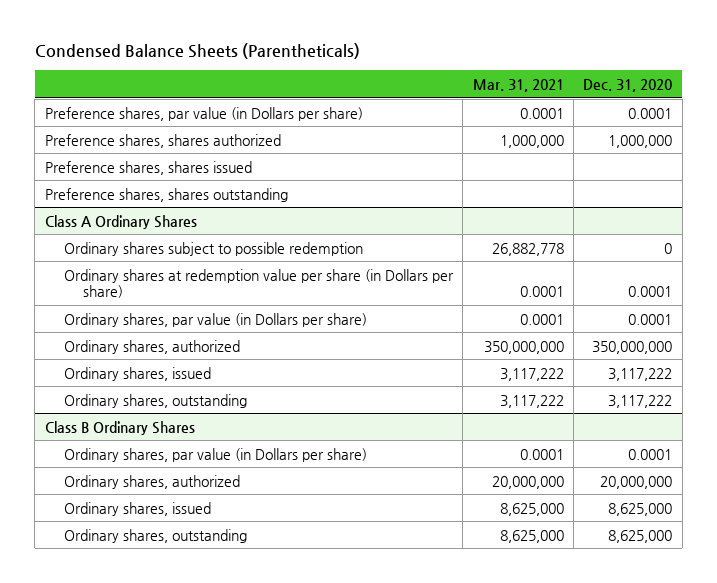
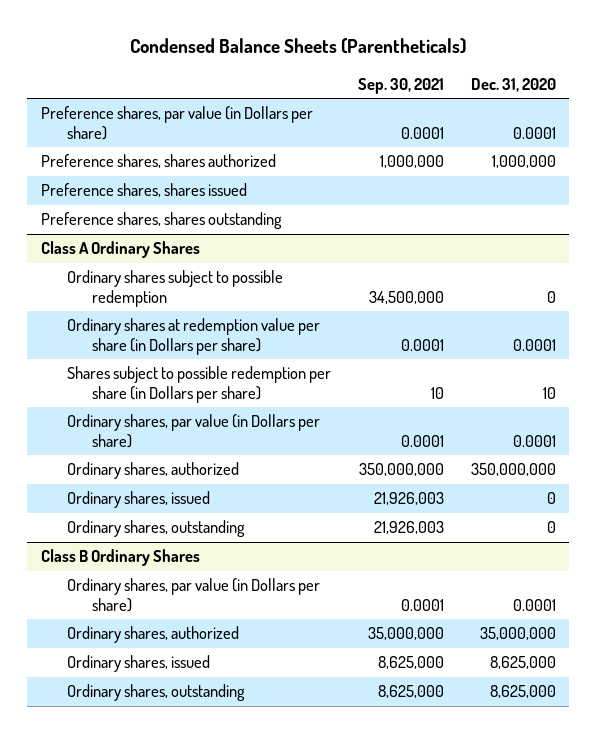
[472,78,564,92] Mar. 31, 2021 -> none
none -> [357,77,444,94] Sep. 30, 2021
none -> [66,366,331,404] Shares subject to possible redemption per share (in Dollars per share)
[608,367,673,381] 3,117,222 -> [546,492,556,505] 0
[608,394,673,408] 3,117,222 -> [546,521,556,534] 0
[600,475,673,489] 20,000,000 -> [479,627,556,641] 35,000,000

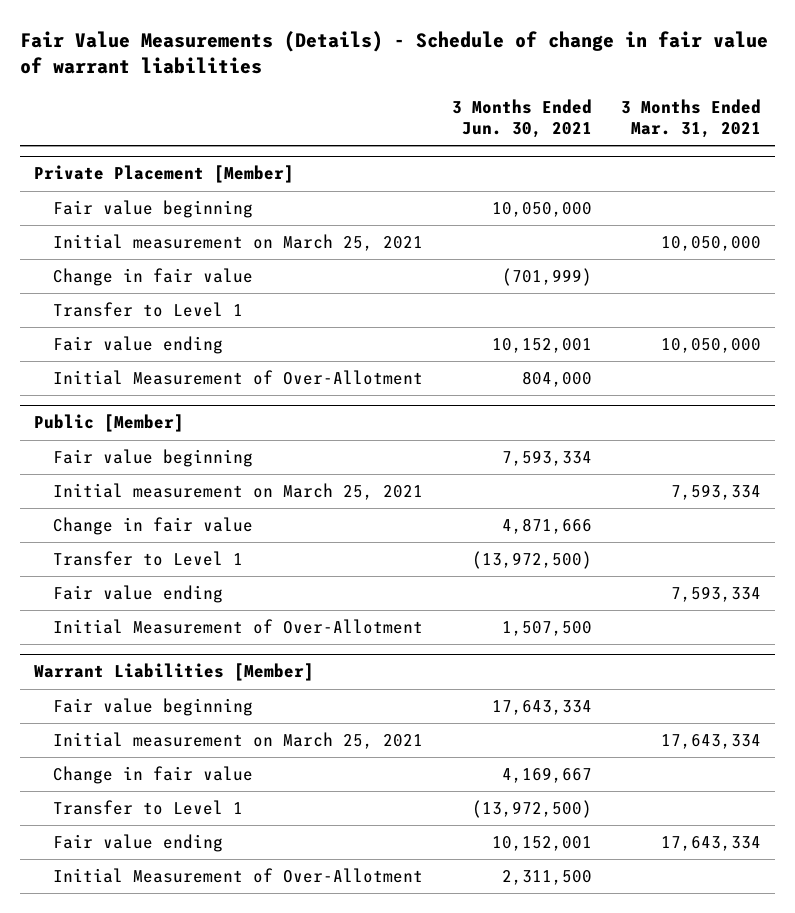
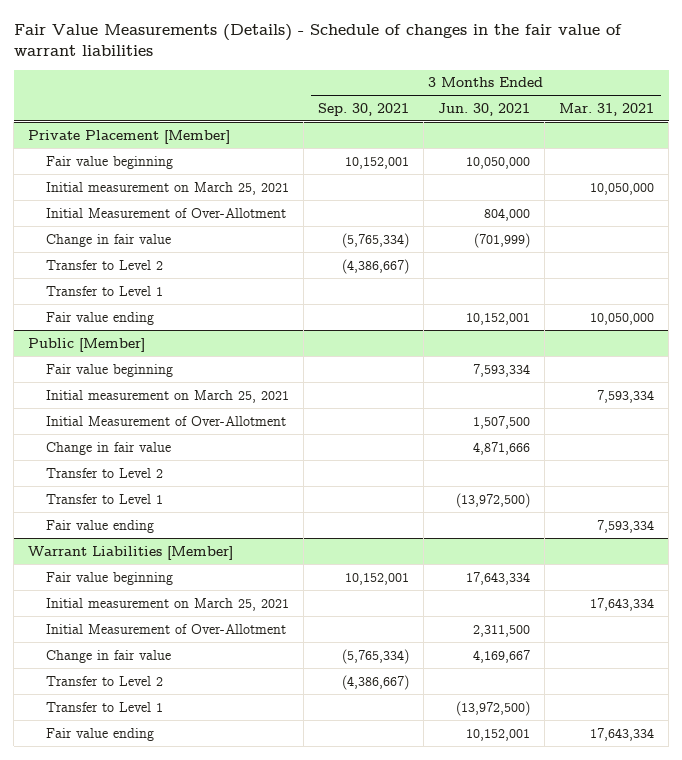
[20,30,769,75] Fair Value Measurements (Details) - Schedule of change in fair value of warrant liabilities -> [13,23,622,56] Fair Value Measurements (Details) - Schedule of changes in the fair value of warrant liabilities
none -> [317,102,409,116] Sep. 30, 2021
[53,370,424,386] Initial Measurement of Over-Allotment -> [45,207,286,218] Initial Measurement of Over-Allotment
none -> [45,259,163,270] Transfer to Level 2
[53,619,424,635] Initial Measurement of Over-Allotment -> [45,415,286,426] Initial Measurement of Over-Allotment
none -> [45,467,163,478] Transfer to Level 2
[53,868,424,884] Initial Measurement of Over-Allotment -> [45,623,286,634] Initial Measurement of Over-Allotment
none -> [45,675,163,686] Transfer to Level 2

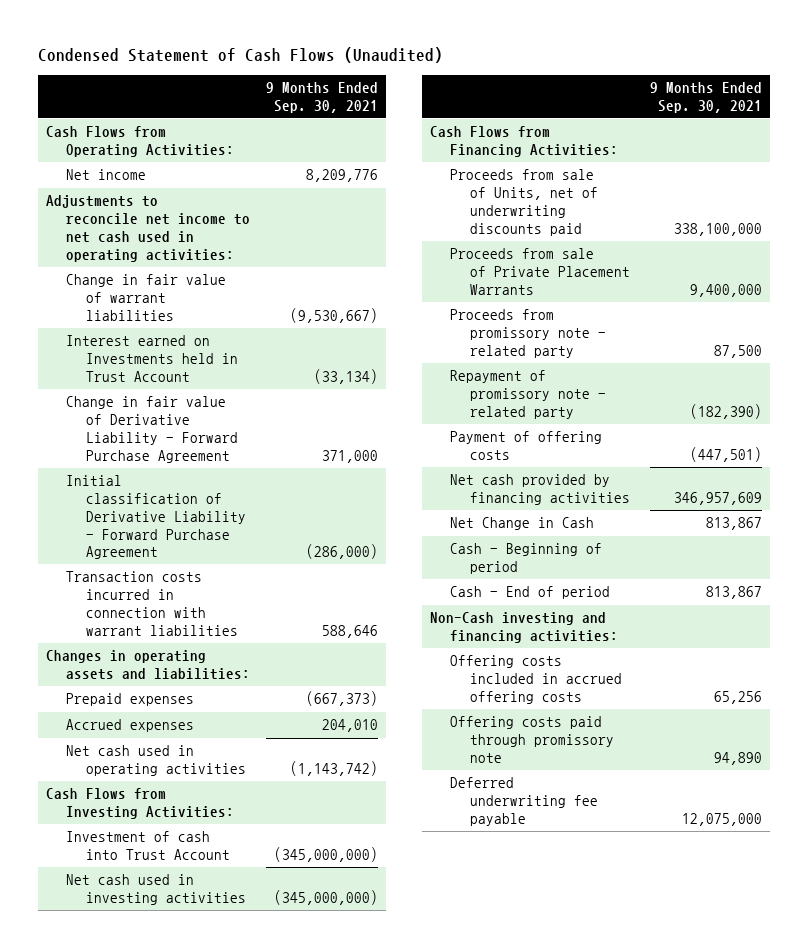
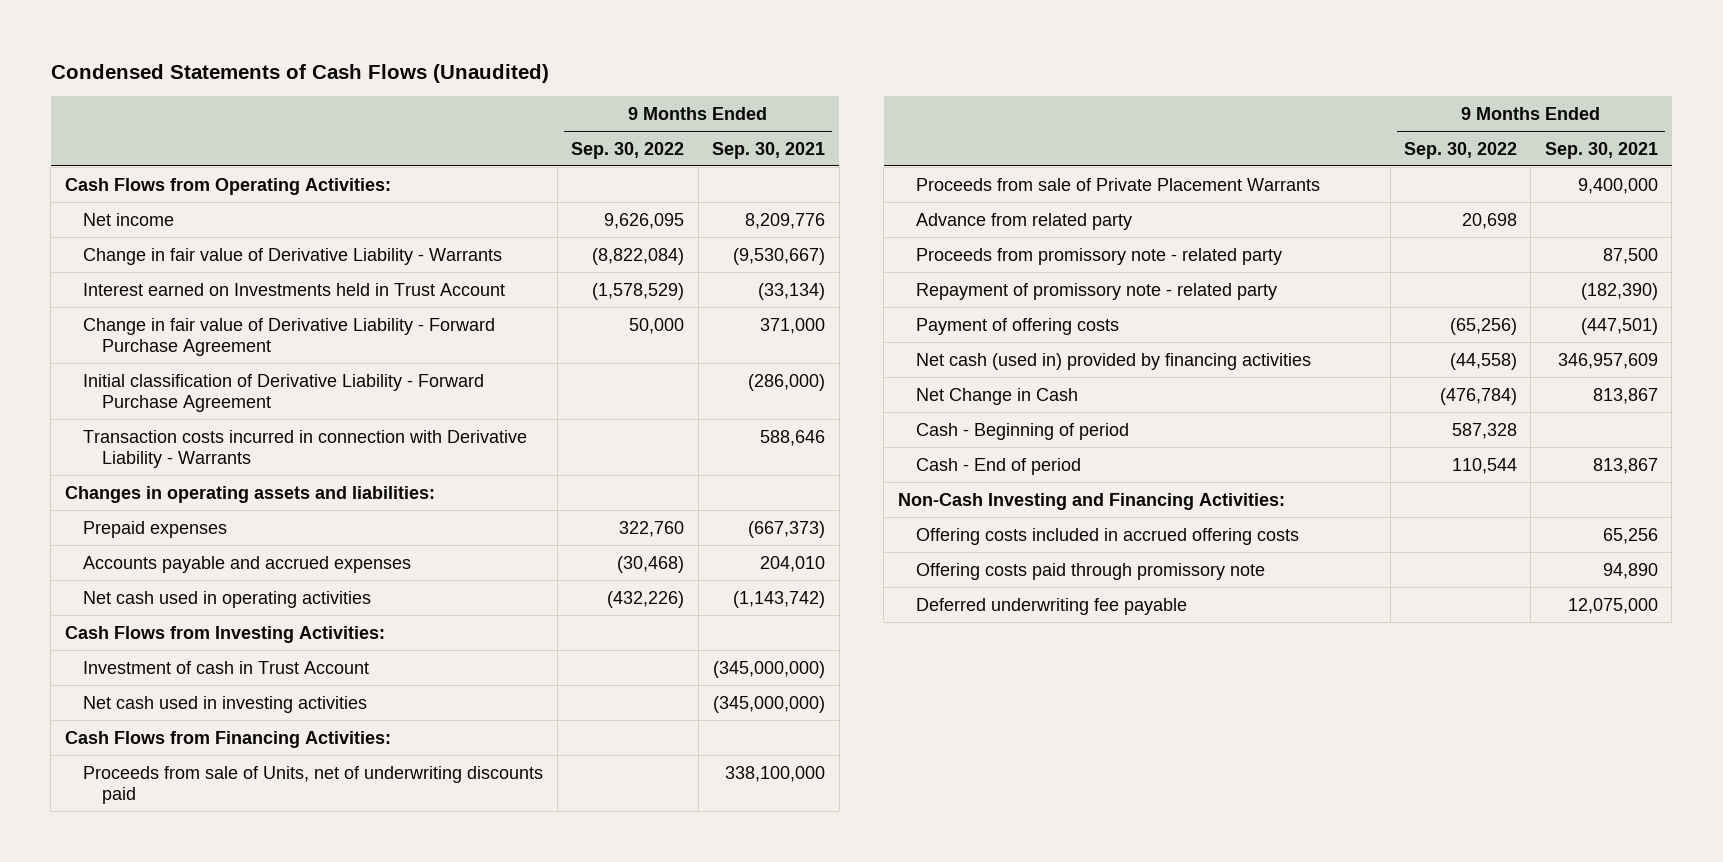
[37,47,443,64] Condensed Statement of Cash Flows (Unaudited) -> [50,63,549,83] Condensed Statements of Cash Flows (Unaudited)
none -> [571,141,685,159] Sep. 30, 2022
[45,195,250,262] Adjustments to reconcile net income to net cash used in operating activities: -> none
[65,274,226,321] Change in fair value of warrant liabilities -> [83,247,503,265] Change in fair value of Derivative Liability - Warrants
[65,571,238,636] Transaction costs incurred in connection with warrant liabilities -> [83,429,528,468] Transaction costs incurred in connection with Derivative Liability - Warrants
[65,719,194,733] Accrued expenses -> [83,555,412,573] Accounts payable and accrued expenses
[65,831,230,861] Investment of cash into Trust Account -> [83,660,370,674] Investment of cash in Trust Account
none -> [916,212,1133,230] Advance from related party
[450,474,630,506] Net cash provided by financing activities -> [916,352,1312,370] Net cash (used in) provided by financing activities
[430,612,619,644] Non-Cash investing and financing activities: -> [897,492,1285,510] Non-Cash Investing and Financing Activities:

